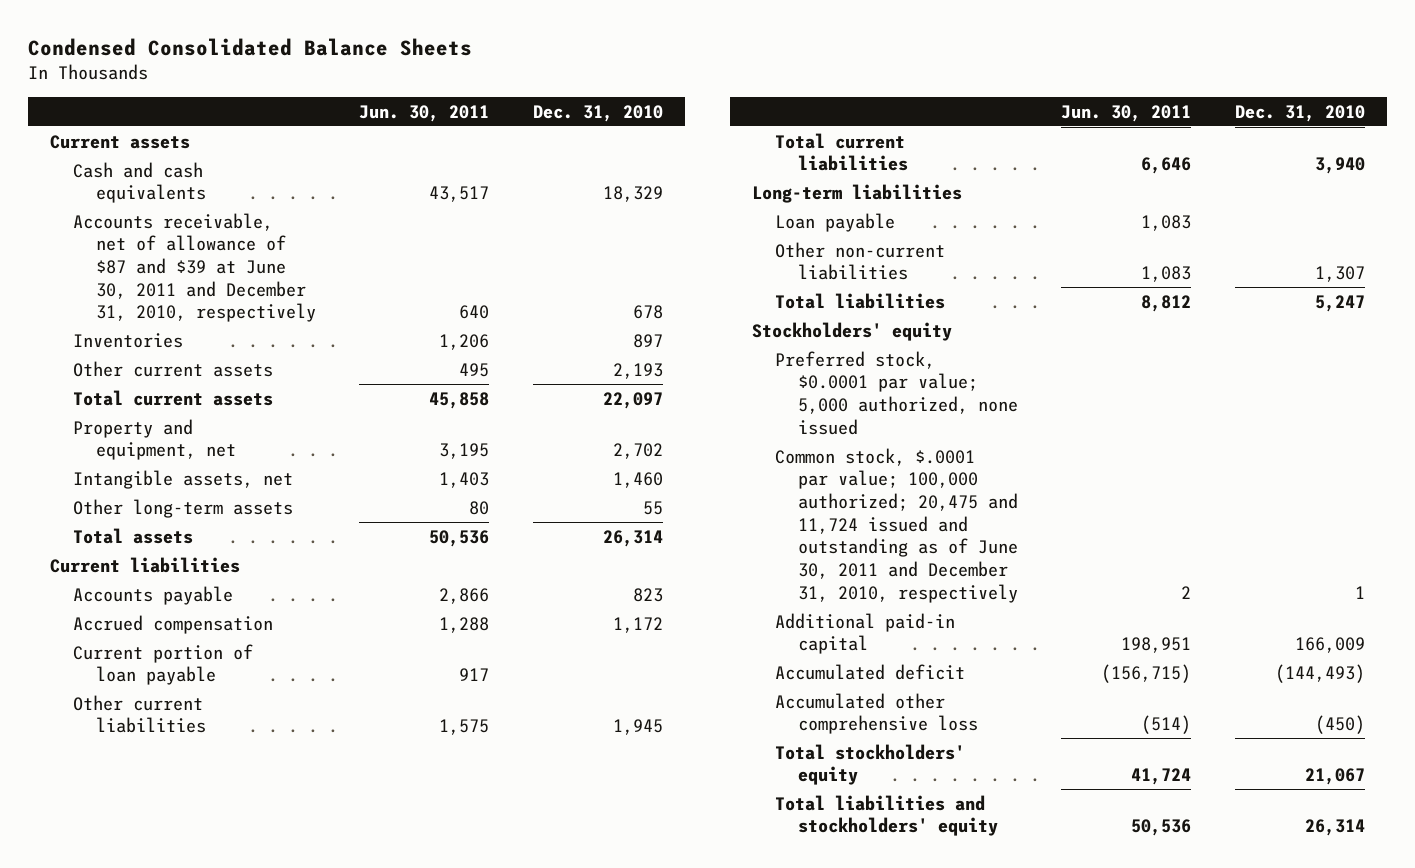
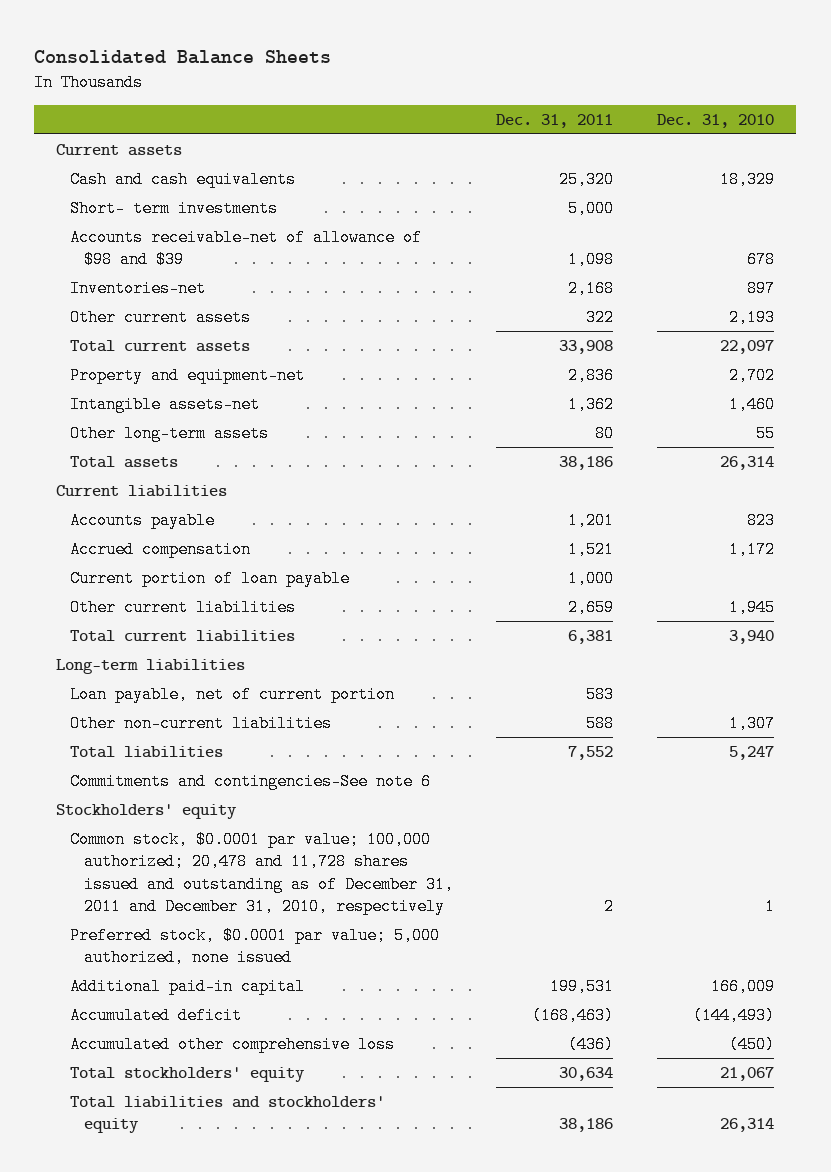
[27,38,472,57] Condensed Consolidated Balance Sheets -> [34,49,332,64] Consolidated Balance Sheets
[359,104,490,122] Jun. 30, 2011 -> none
none -> [496,114,614,129] Dec. 31, 2011
none -> [69,199,278,217] Short- term investments
[72,212,316,323] Accounts receivable, net of allowance of $87 and $39 at June 30, 2011 and December 31, 2010, respectively -> [69,228,422,269] Accounts receivable-net of allowance of $98 and $39
[72,332,183,348] Inventories -> [69,279,206,297] Inventories-net
[72,418,236,461] Property and equipment, net -> [69,366,305,384] Property and equipment-net
[72,469,293,489] Intangible assets, net -> [69,395,260,413] Intangible assets-net
[774,212,895,232] Loan payable -> [69,685,395,703] Loan payable, net of current portion
none -> [69,772,431,790] Commitments and contingencies-See note 6
none -> [69,830,454,915] Common stock, $0.0001 par value; 100,000 authorized; 20,478 and 11,728 shares issued and outstanding as of December 31, 2011 and December 31, 2010, respectively
[774,447,1018,603] Common stock, $.0001 par value; 100,000 authorized; 20,475 and 11,724 issued and outstanding as of June 30, 2011 and December 31, 2010, respectively -> none

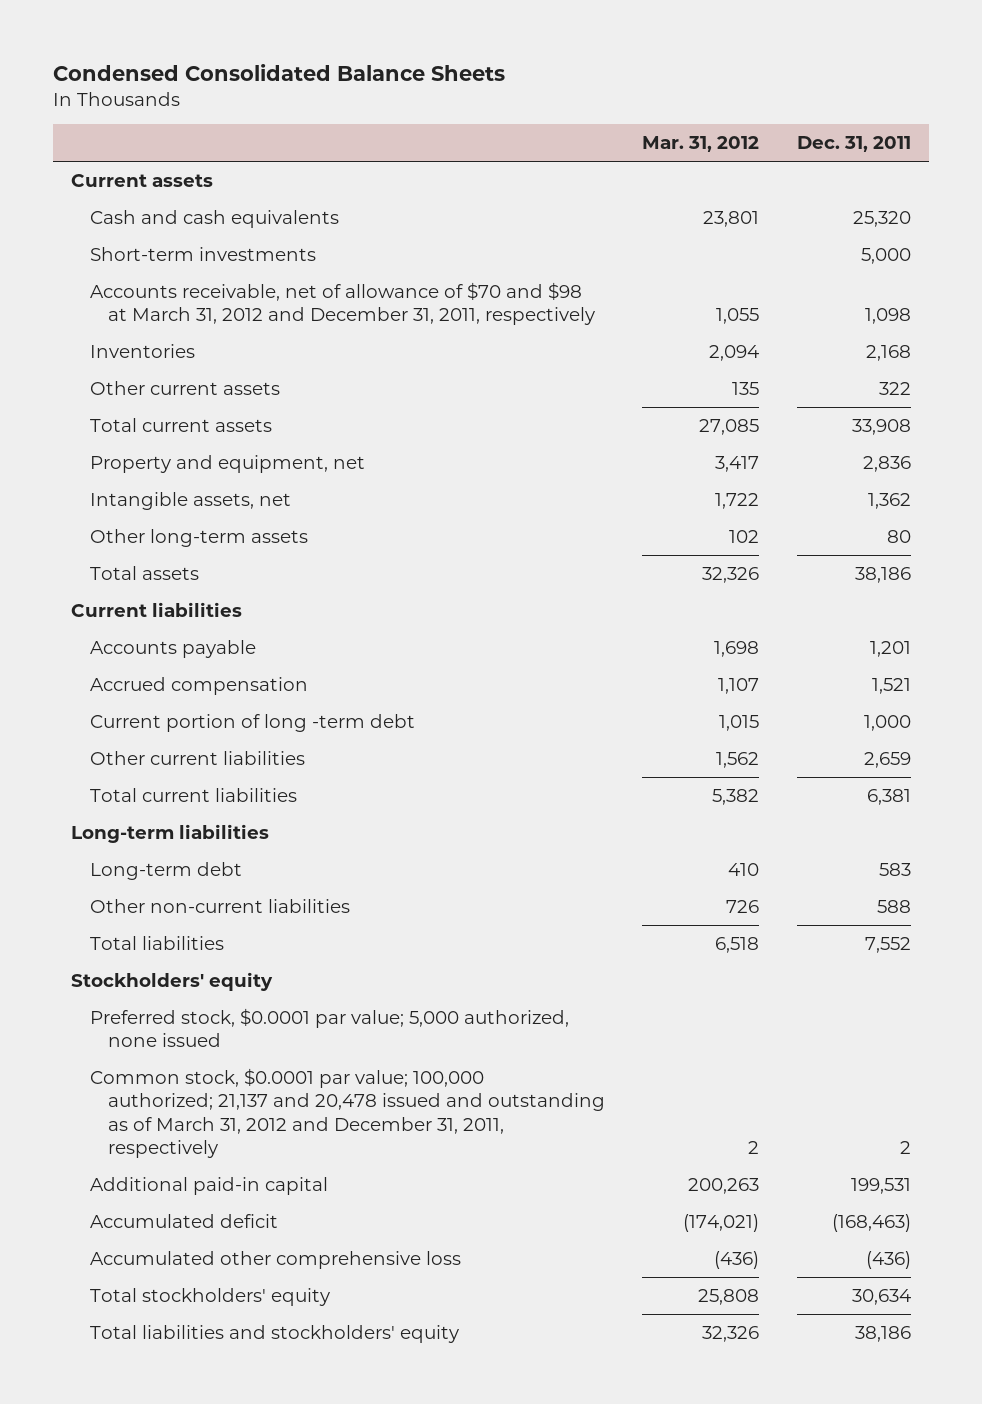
[34,49,332,64] Consolidated Balance Sheets -> [52,64,505,82] Condensed Consolidated Balance Sheets
[657,114,775,129] Dec. 31, 2010 -> none
none -> [642,136,760,153] Mar. 31, 2012
[69,199,278,217] Short- term investments -> [89,246,316,261] Short-term investments
[69,228,422,269] Accounts receivable-net of allowance of $98 and $39 -> [89,281,596,326] Accounts receivable, net of allowance of $70 and $98 at March 31, 2012 and December 31, 2011, respectively
[69,279,206,297] Inventories-net -> [89,343,195,358] Inventories
[69,366,305,384] Property and equipment-net -> [89,454,365,473] Property and equipment, net
[69,395,260,413] Intangible assets-net -> [89,491,291,510] Intangible assets, net
[69,569,350,587] Current portion of loan payable -> [89,713,415,732] Current portion of long -term debt
[69,685,395,703] Loan payable, net of current portion -> [89,861,242,880] Long-term debt
[69,772,431,790] Commitments and contingencies-See note 6 -> none
[69,830,454,915] Common stock, $0.0001 par value; 100,000 authorized; 20,478 and 11,728 shares issued and outstanding as of December 31, 2011 and December 31, 2010, respectively -> none
none -> [89,1067,606,1159] Common stock, $0.0001 par value; 100,000 authorized; 21,137 and 20,478 issued and outstanding as of March 31, 2012 and December 31, 2011, respectively

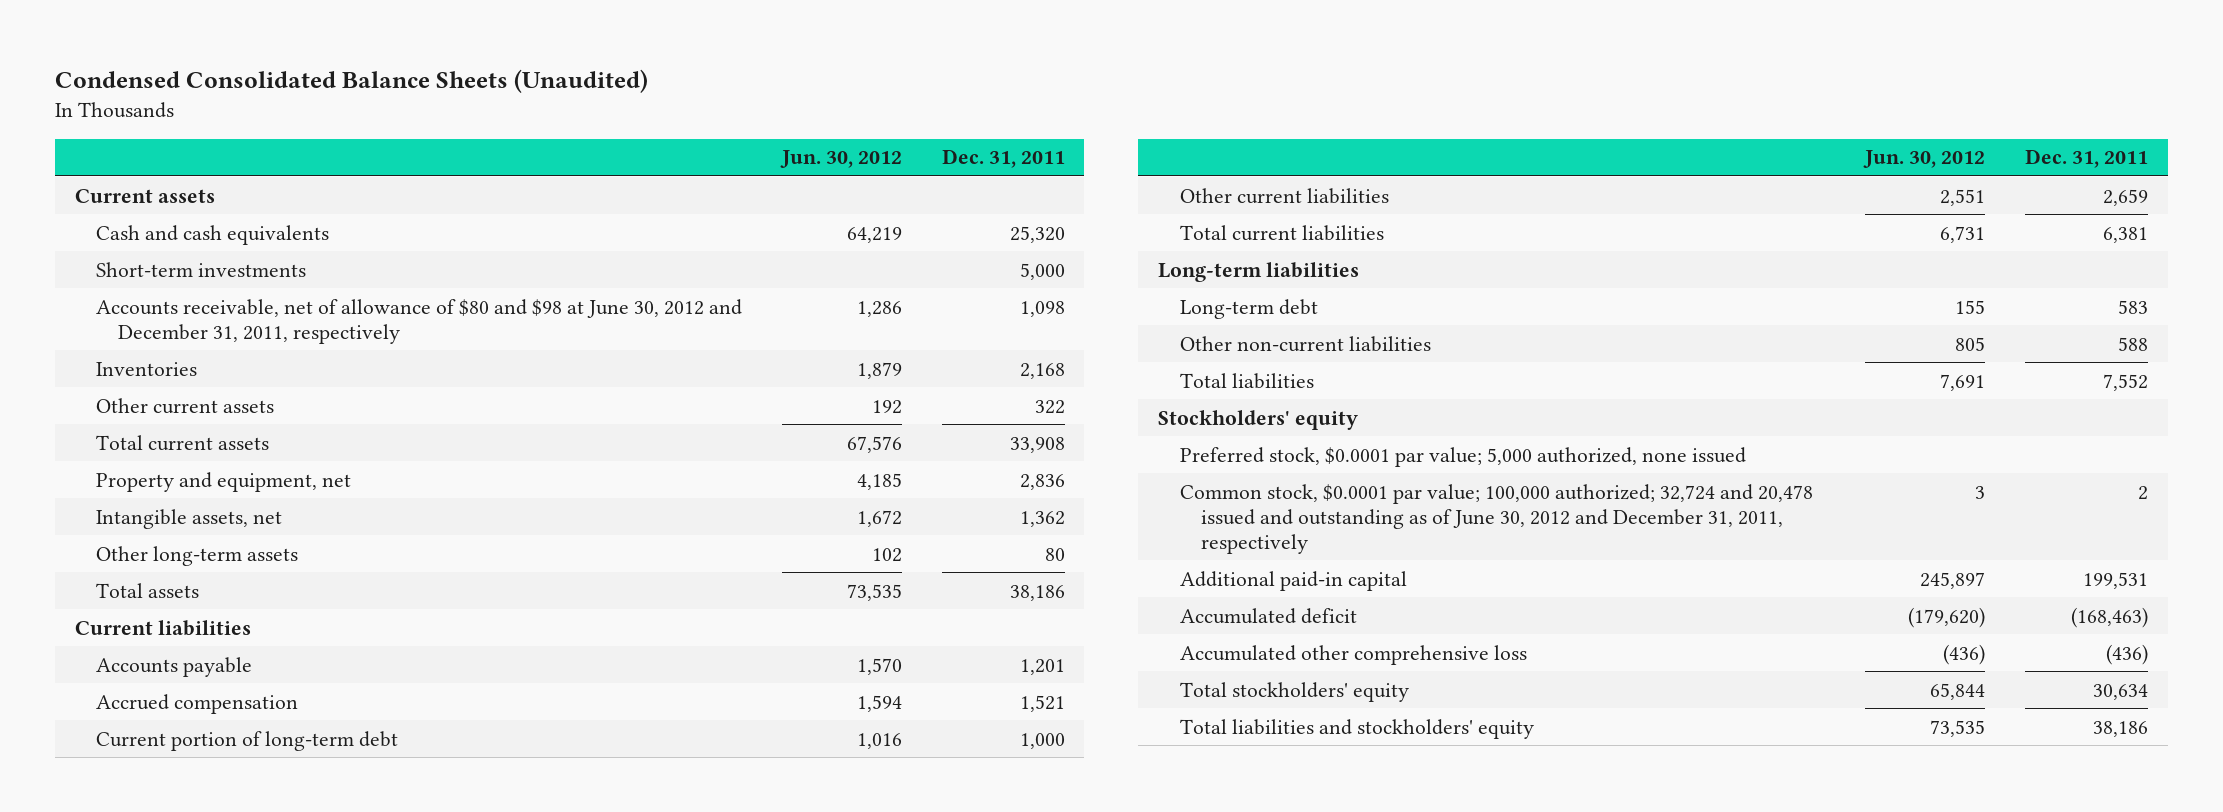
[52,64,505,82] Condensed Consolidated Balance Sheets -> [54,69,648,94] Condensed Consolidated Balance Sheets (Unaudited)
[642,136,760,153] Mar. 31, 2012 -> none
none -> [779,150,902,169] Jun. 30, 2012
[89,281,596,326] Accounts receivable, net of allowance of $70 and $98 at March 31, 2012 and December 31, 2011, respectively -> [96,298,743,344] Accounts receivable, net of allowance of $80 and $98 at June 30, 2012 and December 31, 2011, respectively
[89,713,415,732] Current portion of long -term debt -> [96,730,399,751] Current portion of long-term debt
[89,1067,606,1159] Common stock, $0.0001 par value; 100,000 authorized; 21,137 and 20,478 issued and outstanding as of March 31, 2012 and December 31, 2011, respectively -> [1179,483,1813,554] Common stock, $0.0001 par value; 100,000 authorized; 32,724 and 20,478 issued and outstanding as of June 30, 2012 and December 31, 2011, respectively

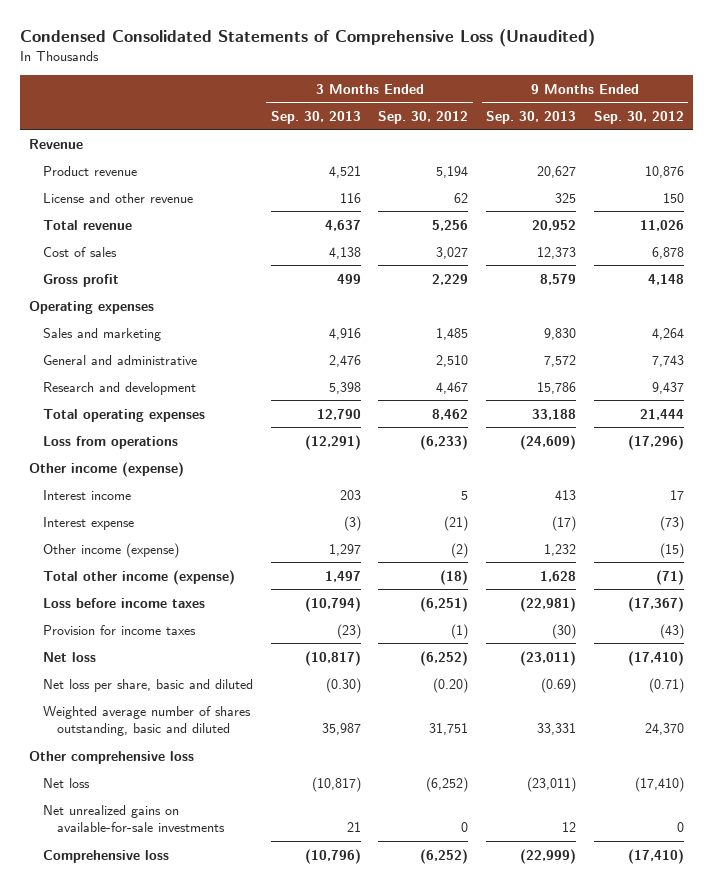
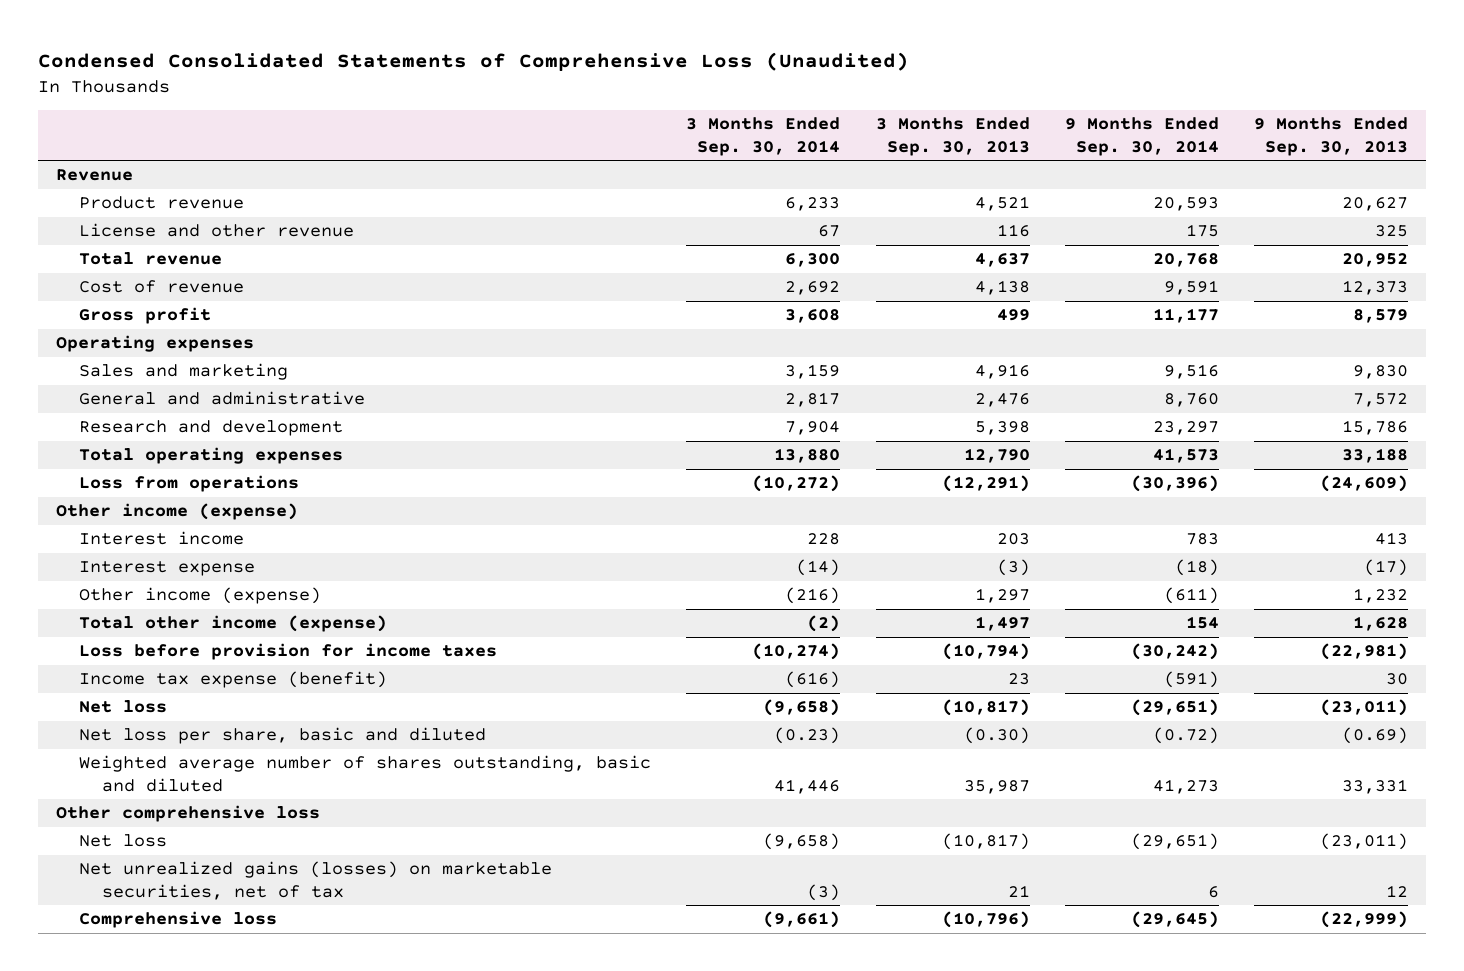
[378,110,469,124] Sep. 30, 2012 -> none
[593,110,684,124] Sep. 30, 2012 -> none
none -> [686,117,841,156] 3 Months Ended Sep. 30, 2014
none -> [1064,117,1219,156] 9 Months Ended Sep. 30, 2014
[43,246,118,257] Cost of sales -> [79,280,245,294] Cost of revenue
[43,597,206,608] Loss before income taxes -> [79,643,498,661] Loss before provision for income taxes
[43,624,197,635] Provision for income taxes -> [79,671,388,689] Income tax expense (benefit)
[336,623,361,639] (23) -> [1007,673,1030,686] 23
[552,623,577,639] (30) -> [1386,673,1409,686] 30
[43,804,226,833] Net unrealized gains on available-for-sale investments -> [79,861,553,900] Net unrealized gains (losses) on marketable securities, net of tax

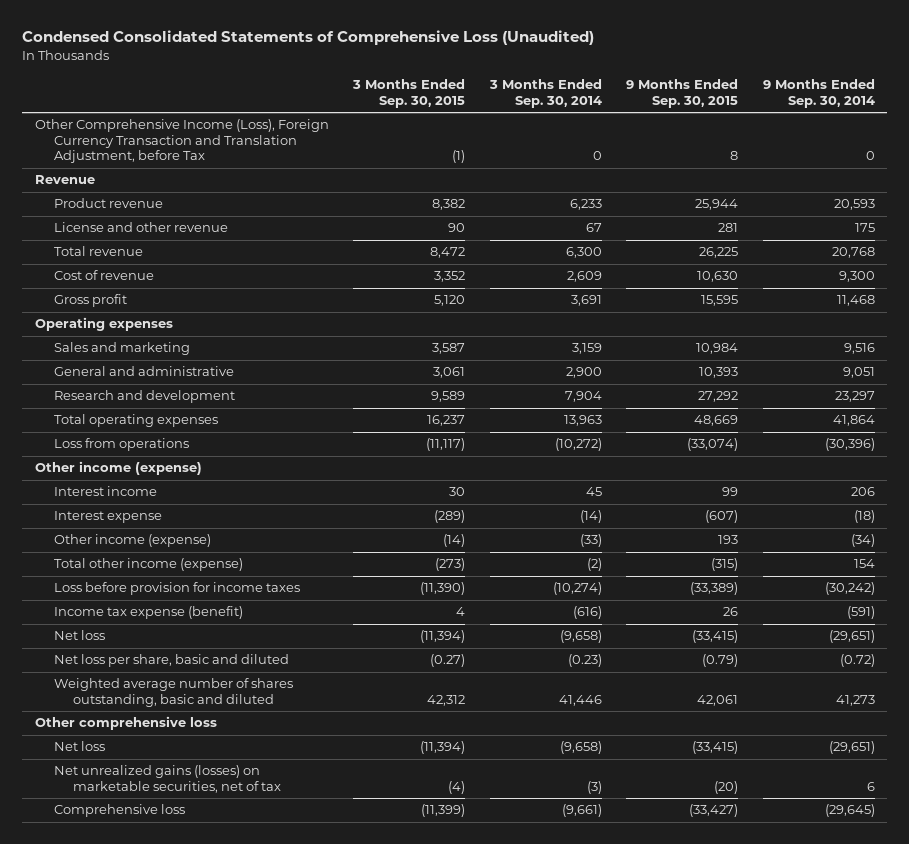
[875,117,1030,156] 3 Months Ended Sep. 30, 2013 -> none
[1254,117,1409,156] 9 Months Ended Sep. 30, 2013 -> none
none -> [352,79,466,108] 3 Months Ended Sep. 30, 2015
none -> [626,79,739,108] 9 Months Ended Sep. 30, 2015
none -> [34,119,329,164] Other Comprehensive Income (Loss), Foreign Currency Transaction and Translation Adjustment, before Tax
[785,281,841,296] 2,692 -> [566,271,602,283] 2,609
[1163,280,1219,296] 9,591 -> [838,271,875,283] 9,300
[785,309,841,324] 3,608 -> [570,295,602,307] 3,691
[1152,308,1219,324] 11,177 -> [836,295,875,307] 11,468
[785,392,841,408] 2,817 -> [565,367,602,379] 2,900
[1163,393,1219,408] 8,760 -> [842,367,875,379] 9,051
[774,448,841,464] 13,880 -> [563,415,602,427] 13,963
[1152,448,1219,464] 41,573 -> [832,415,875,427] 41,864
[807,533,841,546] 228 -> [585,487,602,497] 45
[1185,533,1219,546] 783 -> [850,487,875,497] 206
[785,587,841,605] (216) -> [579,534,602,548] (33)
[1163,587,1219,605] (611) -> [850,534,875,548] (34)

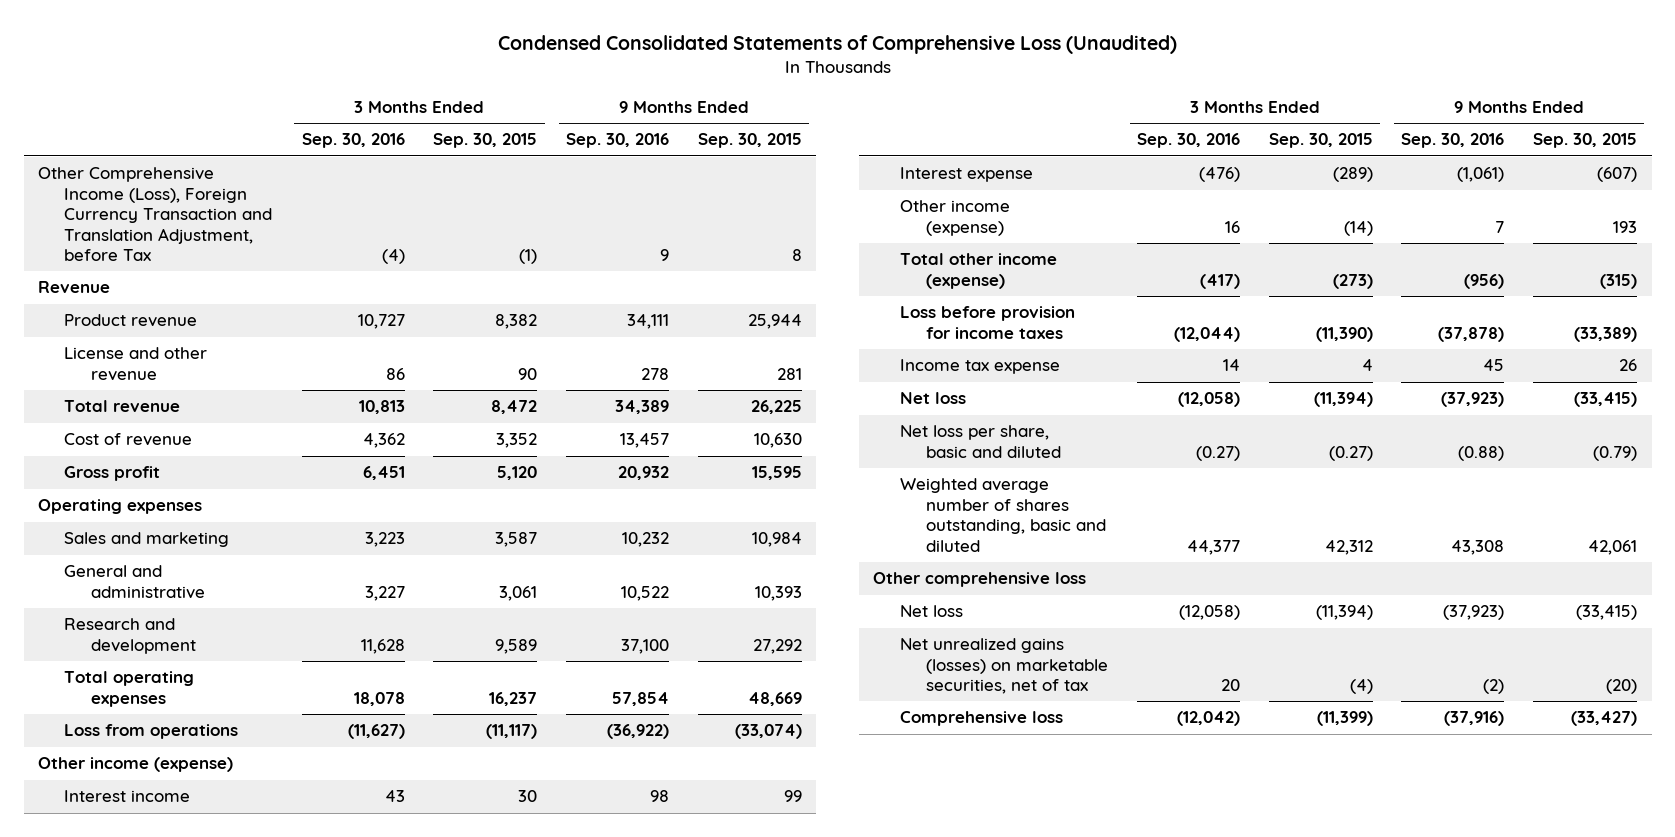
[488,79,602,108] 3 Months Ended Sep. 30, 2014 -> none
[762,79,875,108] 9 Months Ended Sep. 30, 2014 -> none
none -> [301,133,405,149] Sep. 30, 2016
none -> [566,133,670,149] Sep. 30, 2016
[53,606,243,620] Income tax expense (benefit) -> [899,359,1060,375] Income tax expense

